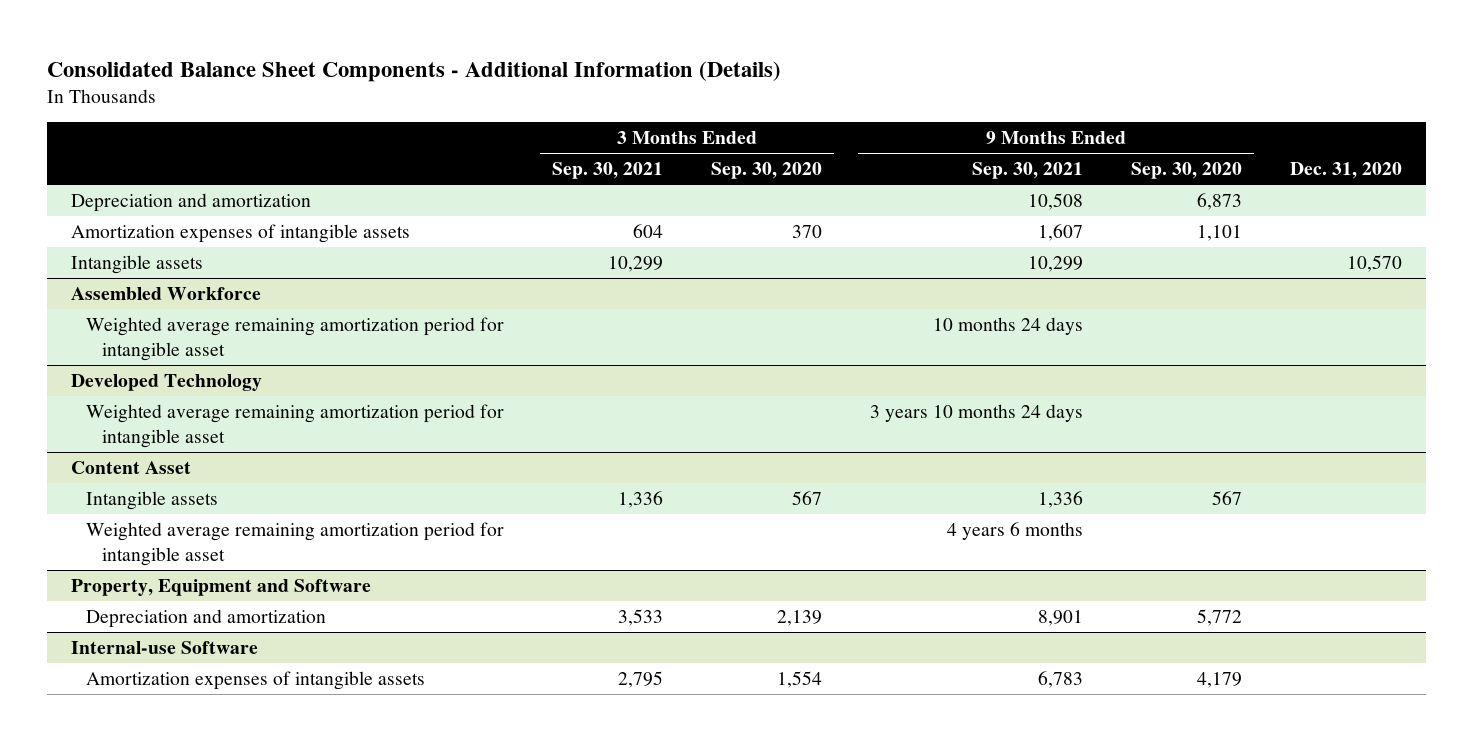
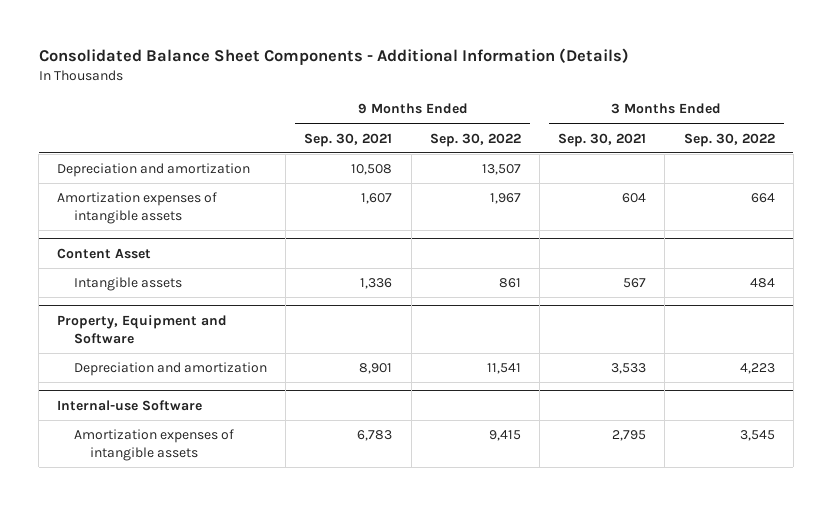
[710,162,822,180] Sep. 30, 2020 -> none
[1130,162,1242,180] Sep. 30, 2020 -> none
[1289,162,1402,180] Dec. 31, 2020 -> none
none -> [429,132,521,147] Sep. 30, 2022
none -> [683,132,775,147] Sep. 30, 2022
[70,254,203,274] Intangible assets -> none
[70,286,261,300] Assembled Workforce -> none
[86,316,505,361] Weighted average remaining amortization period for intangible asset -> none
[70,373,262,391] Developed Technology -> none
[86,403,505,448] Weighted average remaining amortization period for intangible asset -> none
[86,521,505,566] Weighted average remaining amortization period for intangible asset -> none
[617,490,663,508] 1,336 -> [623,278,647,289] 567

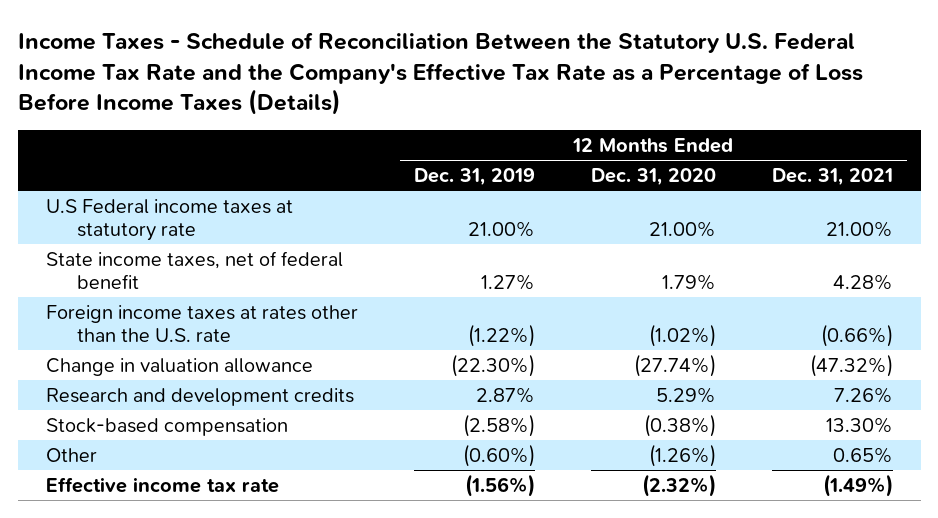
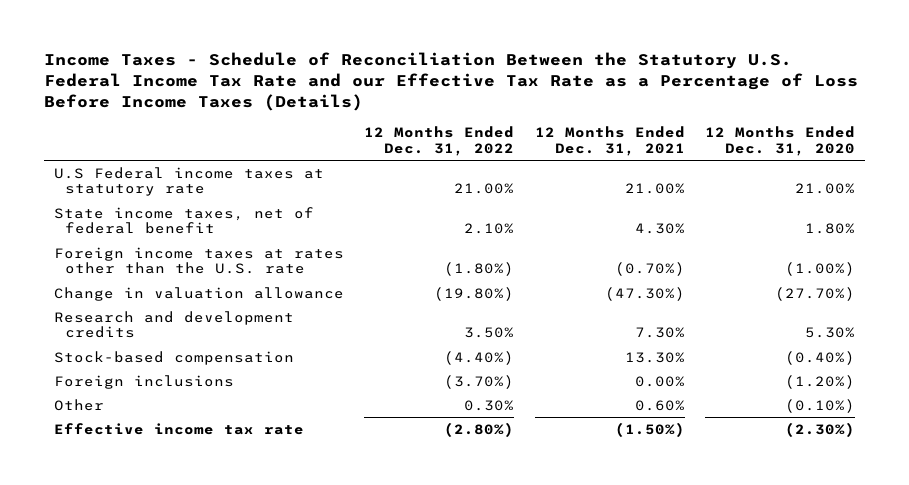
[17,31,863,116] Income Taxes - Schedule of Reconciliation Between the Statutory U.S. Federal Income Tax Rate and the Company's Effective Tax Rate as a Percentage of Loss Before Income Taxes (Details) -> [43,52,858,112] Income Taxes - Schedule of Reconciliation Between the Statutory U.S. Federal Income Tax Rate and our Effective Tax Rate as a Percentage of Loss Before Income Taxes (Details)
[413,167,535,186] Dec. 31, 2019 -> none
none -> [364,126,515,157] 12 Months Ended Dec. 31, 2022
[661,273,716,290] 1.79% -> [805,223,856,235] 1.80%
[832,273,893,290] 4.28% -> [634,223,685,235] 4.30%
[648,323,716,347] (1.02%) -> [785,262,856,277] (1.00%)
[820,323,893,347] (0.66%) -> [614,262,685,277] (0.70%)
[633,353,716,377] (27.74%) -> [775,286,856,301] (27.70%)
[809,353,893,377] (47.32%) -> [604,286,685,301] (47.30%)
[655,386,716,403] 5.29% -> [805,327,856,339] 5.30%
[833,386,893,403] 7.26% -> [634,327,685,339] 7.30%
[643,413,716,437] (0.38%) -> [785,350,856,365] (0.40%)
none -> [54,374,235,389] Foreign inclusions
[648,443,716,467] (1.26%) -> [785,398,856,413] (0.10%)
[832,446,893,463] 0.65% -> [634,399,685,411] 0.60%
[641,473,716,497] (2.32%) -> [785,421,856,437] (2.30%)
[822,473,893,497] (1.49%) -> [614,421,685,437] (1.50%)

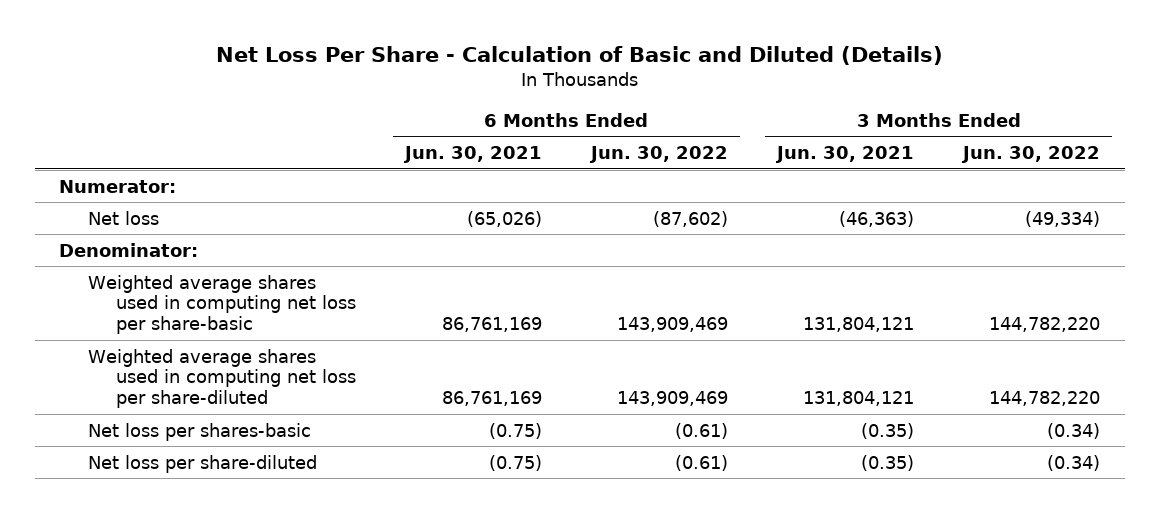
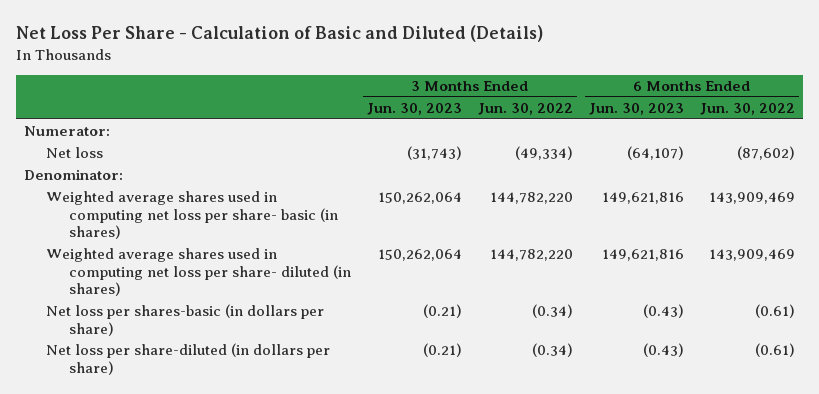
[402,146,542,164] Jun. 30, 2021 -> none
[774,146,914,164] Jun. 30, 2021 -> none
none -> [366,102,462,115] Jun. 30, 2023
none -> [588,102,684,115] Jun. 30, 2023
[87,274,356,335] Weighted average shares used in computing net loss per share-basic -> [46,191,338,240] Weighted average shares used in computing net loss per share- basic (in shares)
[87,348,356,409] Weighted average shares used in computing net loss per share-diluted -> [46,248,351,297] Weighted average shares used in computing net loss per share- diluted (in shares)
[87,422,311,441] Net loss per shares-basic -> [46,304,325,336] Net loss per shares-basic (in dollars per share)
[87,454,317,473] Net loss per share-diluted -> [46,343,331,375] Net loss per share-diluted (in dollars per share)

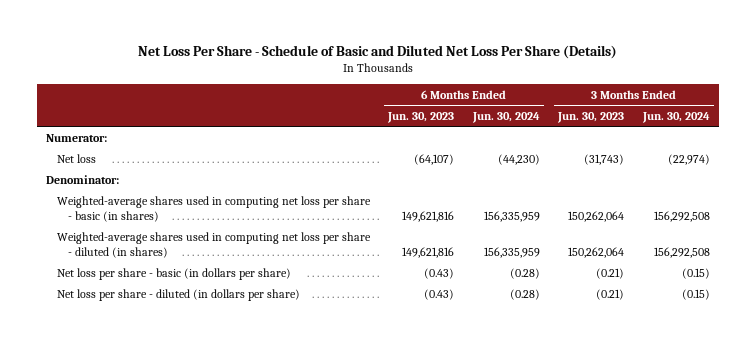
[16,25,544,43] Net Loss Per Share - Calculation of Basic and Diluted (Details) -> [137,44,617,59] Net Loss Per Share - Schedule of Basic and Diluted Net Loss Per Share (Details)
[477,102,573,115] Jun. 30, 2022 -> none
[699,102,795,115] Jun. 30, 2022 -> none
none -> [471,111,540,123] Jun. 30, 2024
none -> [641,111,710,123] Jun. 30, 2024
[46,191,338,240] Weighted average shares used in computing net loss per share- basic (in shares) -> [56,195,371,222] Weighted-average shares used in computing net loss per share - basic (in shares)
[46,248,351,297] Weighted average shares used in computing net loss per share- diluted (in shares) -> [56,231,371,258] Weighted-average shares used in computing net loss per share - diluted (in shares)
[46,304,325,336] Net loss per shares-basic (in dollars per share) -> [56,267,291,280] Net loss per share - basic (in dollars per share)
[46,343,331,375] Net loss per share-diluted (in dollars per share) -> [56,288,300,301] Net loss per share - diluted (in dollars per share)

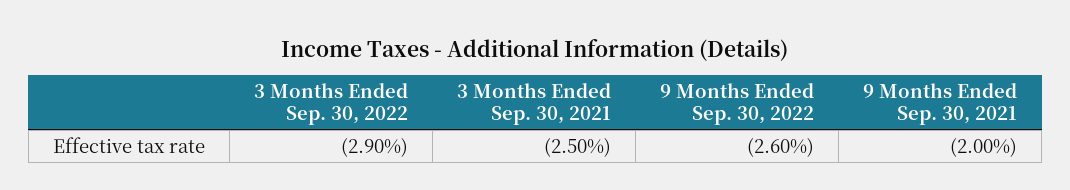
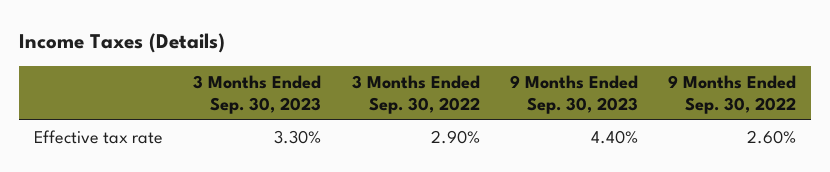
[280,38,788,61] Income Taxes - Additional Information (Details) -> [19,32,226,53] Income Taxes (Details)
[456,82,611,125] 3 Months Ended Sep. 30, 2021 -> none
[863,82,1018,125] 9 Months Ended Sep. 30, 2021 -> none
none -> [193,74,322,114] 3 Months Ended Sep. 30, 2023
none -> [509,74,638,114] 9 Months Ended Sep. 30, 2023
[340,136,408,157] (2.90%) -> [430,129,480,144] 2.90%
[746,136,814,157] (2.60%) -> [746,129,796,144] 2.60%

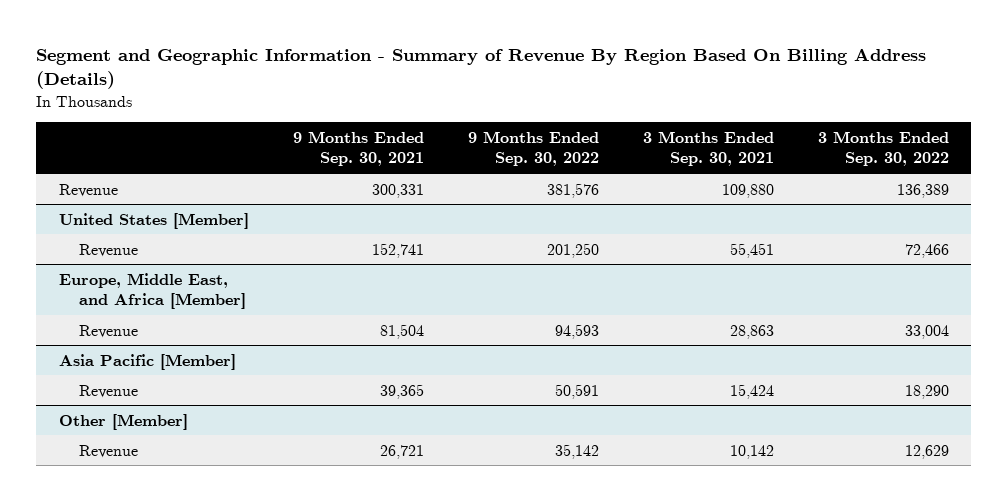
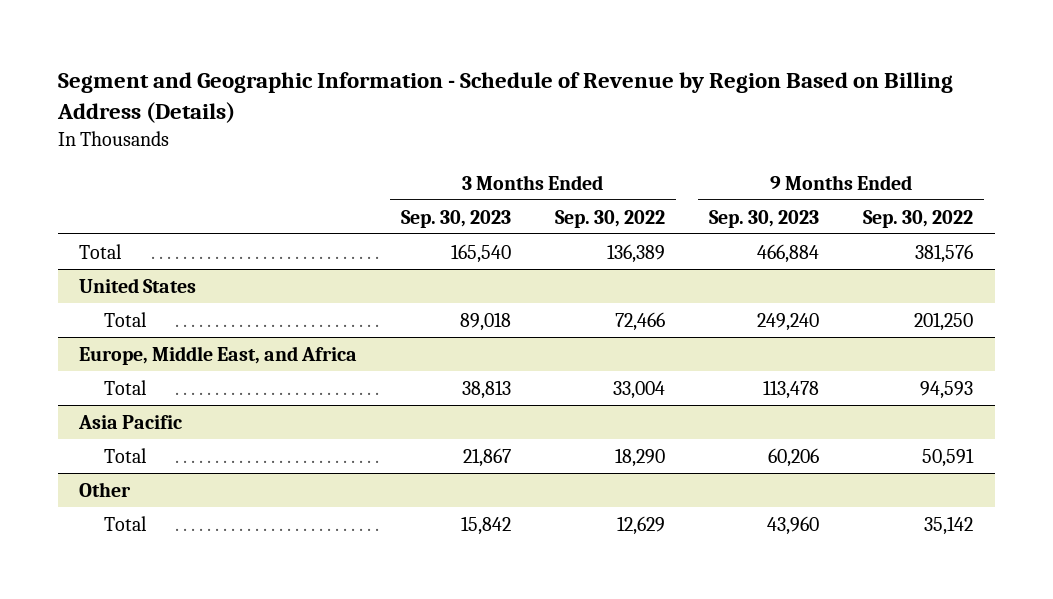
[36,47,927,90] Segment and Geographic Information - Summary of Revenue By Region Based On Billing Address (Details) -> [56,72,953,124] Segment and Geographic Information - Schedule of Revenue by Region Based on Billing Address (Details)
[292,131,424,167] 9 Months Ended Sep. 30, 2021 -> none
[642,131,774,167] 3 Months Ended Sep. 30, 2021 -> none
none -> [401,209,512,228] Sep. 30, 2023
none -> [709,209,820,228] Sep. 30, 2023
[58,183,118,197] Revenue -> [79,243,123,259] Total
[58,212,249,229] United States [Member] -> [79,277,197,293] United States
[79,243,139,257] Revenue -> [103,311,147,327] Total
[58,272,247,309] Europe, Middle East, and Africa [Member] -> [79,345,358,365] Europe, Middle East, and Africa
[79,324,139,338] Revenue -> [103,379,147,395] Total
[58,353,236,370] Asia Pacific [Member] -> [78,414,183,429] Asia Pacific
[79,384,139,398] Revenue -> [103,447,147,463] Total
[58,413,188,430] Other [Member] -> [79,481,132,497] Other
[79,444,139,458] Revenue -> [103,515,147,531] Total

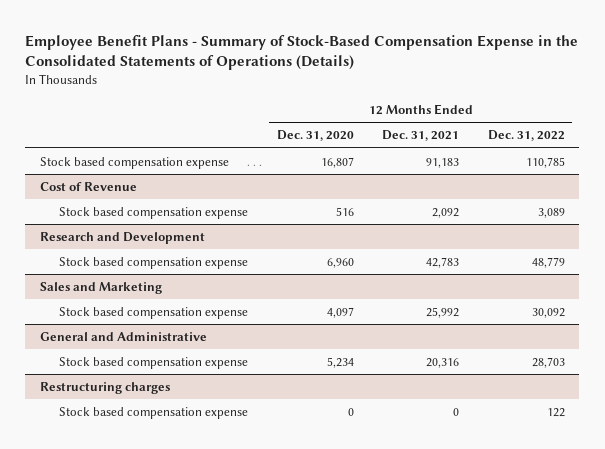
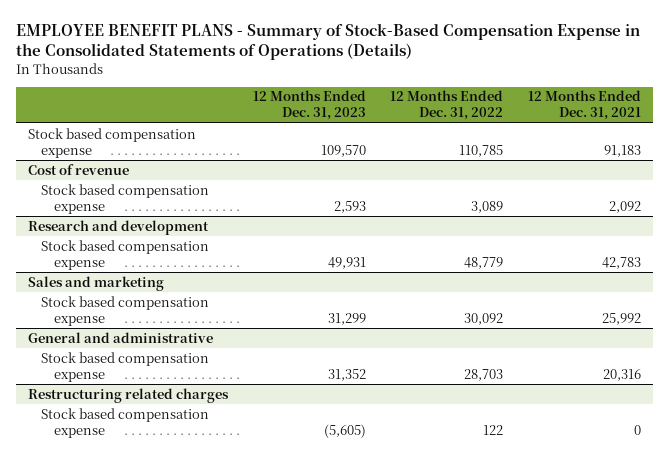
[25,34,579,71] Employee Benefit Plans - Summary of Stock-Based Compensation Expense in the Consolidated Statements of Operations (Details) -> [15,23,640,61] EMPLOYEE BENEFIT PLANS - Summary of Stock-Based Compensation Expense in the Consolidated Statements of Operations (Details)
[276,130,354,142] Dec. 31, 2020 -> none
none -> [252,90,366,121] 12 Months Ended Dec. 31, 2023
[39,181,137,191] Cost of Revenue -> [28,163,130,175] Cost of revenue
[39,231,205,244] Research and Development -> [28,219,210,235] Research and development
[39,281,162,294] Sales and Marketing -> [28,275,165,291] Sales and marketing
[39,331,207,341] General and Administrative -> [28,331,214,343] General and administrative
[39,381,170,394] Restructuring charges -> [28,387,230,403] Restructuring related charges

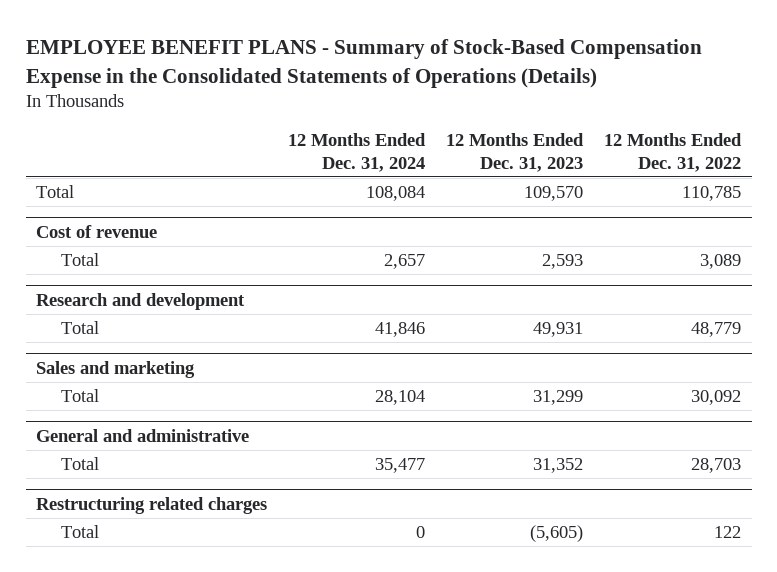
[527,90,641,121] 12 Months Ended Dec. 31, 2021 -> none
none -> [288,132,427,172] 12 Months Ended Dec. 31, 2024
[28,127,197,158] Stock based compensation expense -> [36,185,75,199] Total
[40,183,209,214] Stock based compensation expense -> [61,253,100,267] Total
[40,239,209,270] Stock based compensation expense -> [61,321,100,335] Total
[40,295,209,326] Stock based compensation expense -> [61,389,100,403] Total
[40,351,209,382] Stock based compensation expense -> [61,457,100,471] Total
[40,407,209,438] Stock based compensation expense -> [61,525,100,539] Total

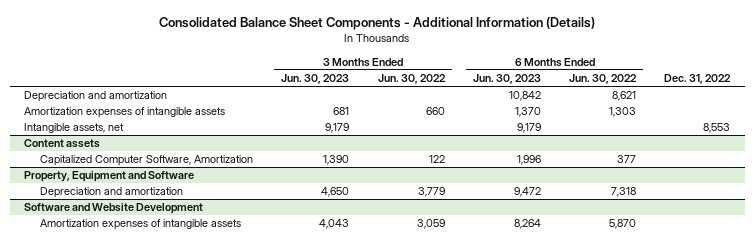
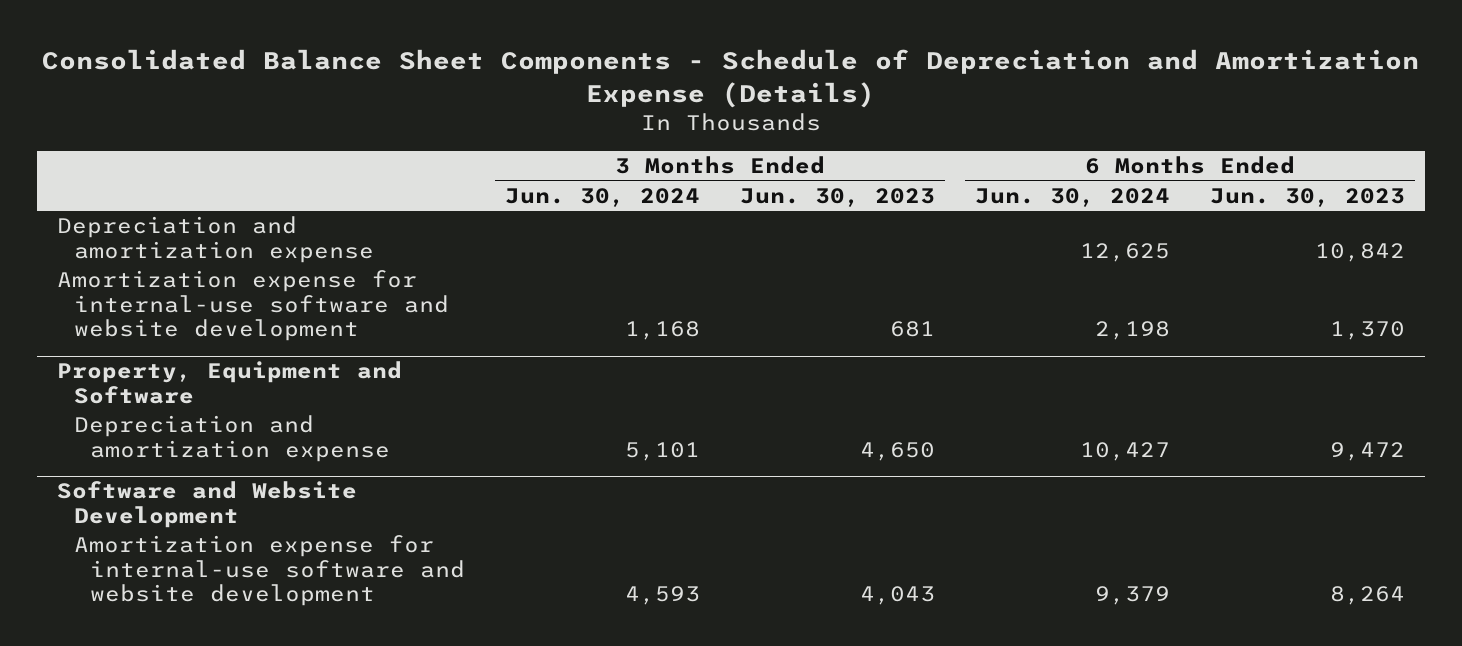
[159,17,596,31] Consolidated Balance Sheet Components - Additional Information (Details) -> [42,49,1420,108] Consolidated Balance Sheet Components - Schedule of Depreciation and Amortization Expense (Details)
[377,73,446,84] Jun. 30, 2022 -> none
[569,73,638,84] Jun. 30, 2022 -> none
[664,73,732,84] Dec. 31, 2022 -> none
none -> [504,187,700,207] Jun. 30, 2024
none -> [975,187,1171,207] Jun. 30, 2024
[24,123,125,134] Intangible assets, net -> none
[24,139,101,149] Content assets -> none
[40,155,254,167] Capitalized Computer Software, Amortization -> none
[24,91,168,103] Depreciation and amortization -> [57,216,374,263] Depreciation and amortization expense
[24,107,226,119] Amortization expenses of intangible assets -> [57,270,449,342] Amortization expense for internal-use software and website development
[40,187,184,199] Depreciation and amortization -> [73,415,390,462] Depreciation and amortization expense
[40,219,242,231] Amortization expenses of intangible assets -> [73,535,465,607] Amortization expense for internal-use software and website development

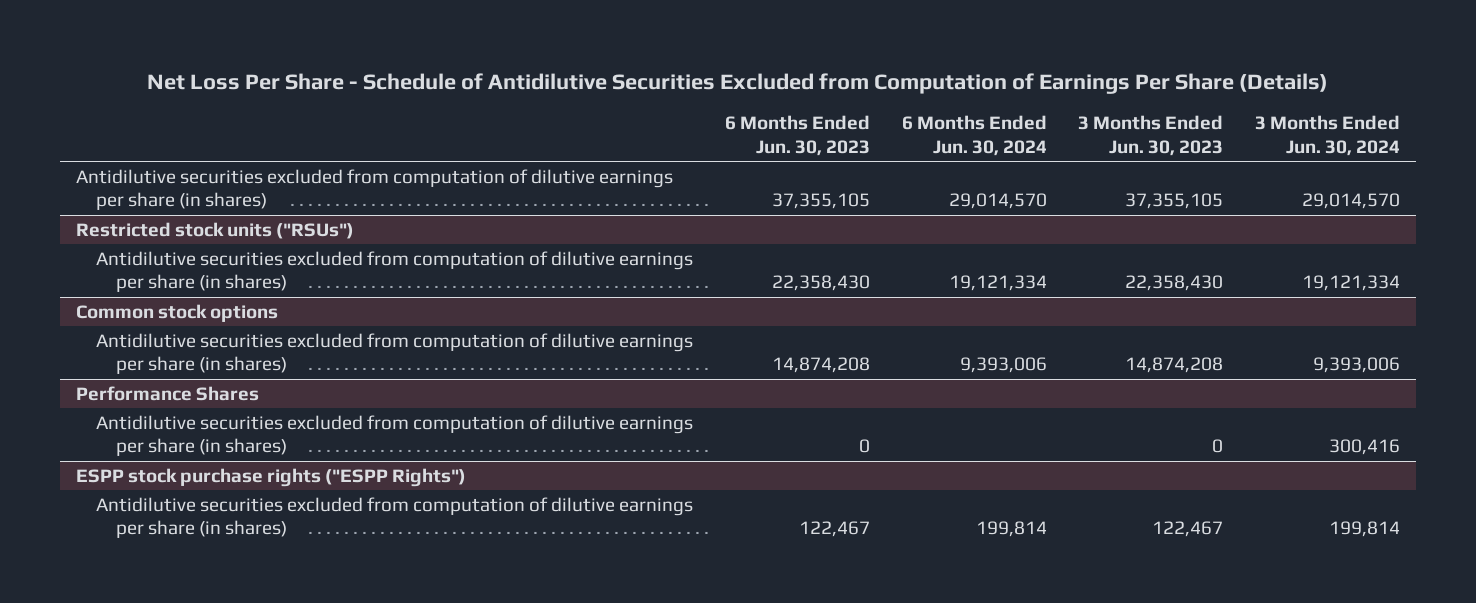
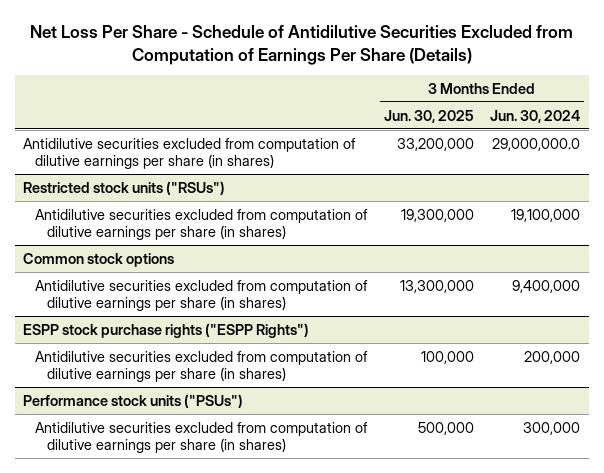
[724,115,870,156] 6 Months Ended Jun. 30, 2023 -> none
[901,115,1047,156] 6 Months Ended Jun. 30, 2024 -> none
[1078,115,1224,156] 3 Months Ended Jun. 30, 2023 -> none
none -> [383,109,474,123] Jun. 30, 2025
[1301,193,1400,210] 29,014,570 -> [492,137,581,151] 29,000,000.0
[1301,275,1400,292] 19,121,334 -> [511,208,581,222] 19,100,000
[75,385,259,401] Performance Shares -> none
[96,414,694,457] Antidilutive securities excluded from computation of dilutive earnings per share (in shares) -> none
[1312,357,1400,374] 9,393,006 -> [512,279,581,293] 9,400,000
[1328,521,1400,538] 199,814 -> [524,350,581,364] 200,000
none -> [23,393,244,408] Performance stock units ("PSUs")
none -> [35,421,369,454] Antidilutive securities excluded from computation of dilutive earnings per share (in shares)

